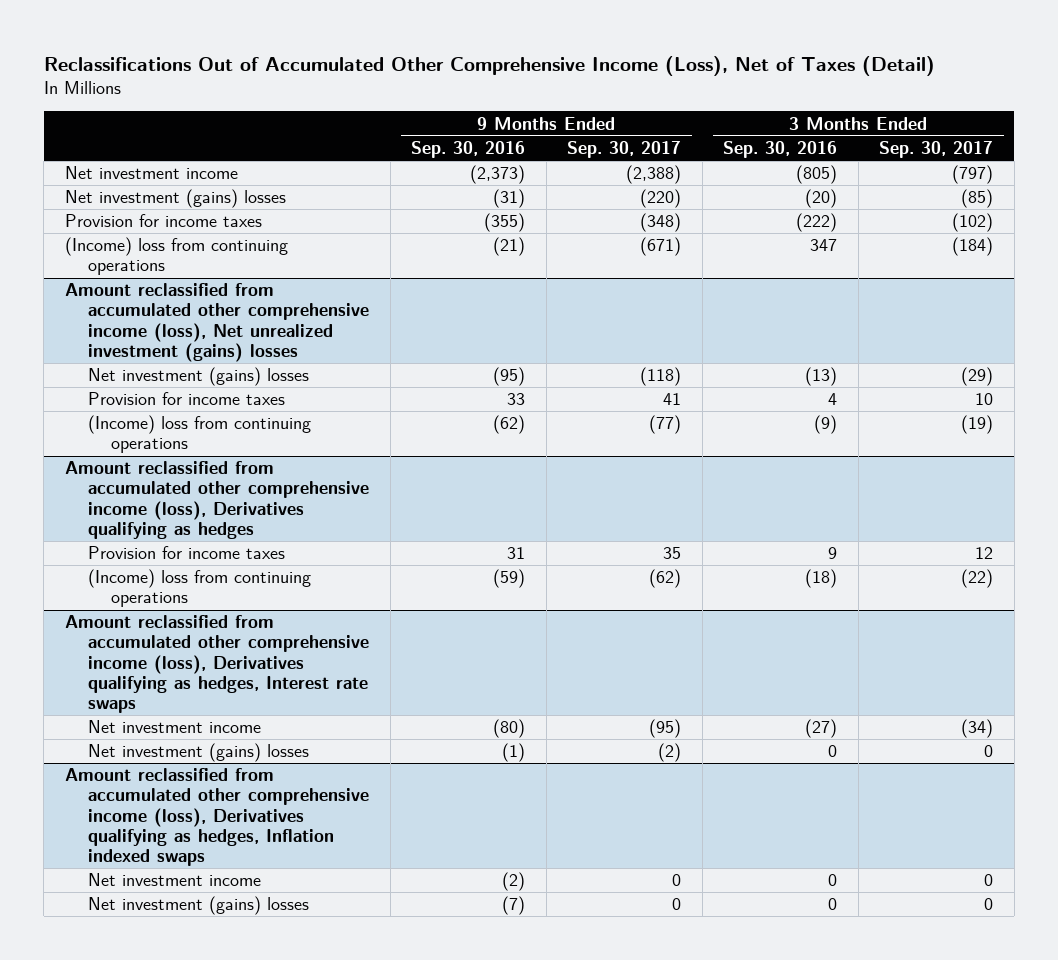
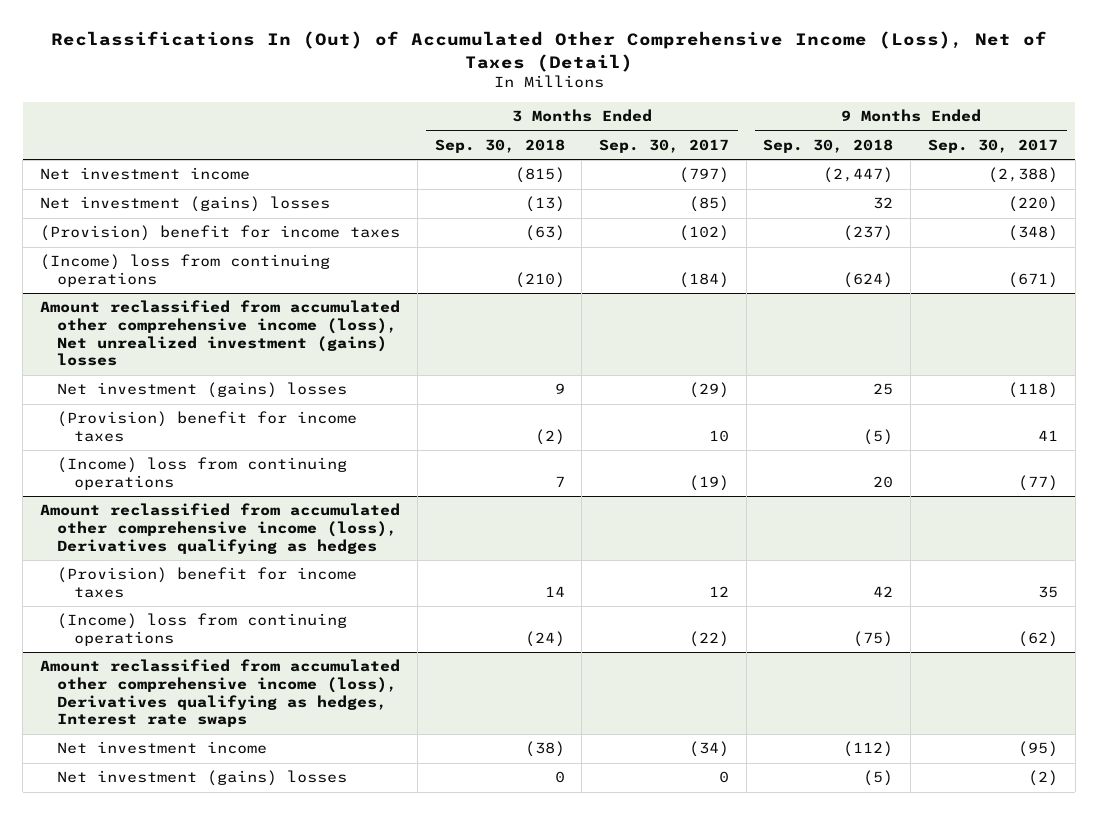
[43,55,935,76] Reclassifications Out of Accumulated Other Comprehensive Income (Loss), Net of Taxes (Detail) -> [51,31,1048,72] Reclassifications In (Out) of Accumulated Other Comprehensive Income (Loss), Net of Taxes (Detail)
[411,141,526,159] Sep. 30, 2016 -> none
[723,141,838,159] Sep. 30, 2016 -> none
none -> [434,138,565,153] Sep. 30, 2018
none -> [763,138,894,153] Sep. 30, 2018
[64,214,262,228] Provision for income taxes -> [40,225,401,242] (Provision) benefit for income taxes
[88,392,286,406] Provision for income taxes -> [57,411,358,443] (Provision) benefit for income taxes
[88,546,286,560] Provision for income taxes -> [57,567,358,599] (Provision) benefit for income taxes
[64,768,370,867] Amount reclassified from accumulated other comprehensive income (loss), Derivatives qualifying as hedges, Inflation indexed swaps -> none
[88,873,262,887] Net investment income -> none
[88,896,310,916] Net investment (gains) losses -> none

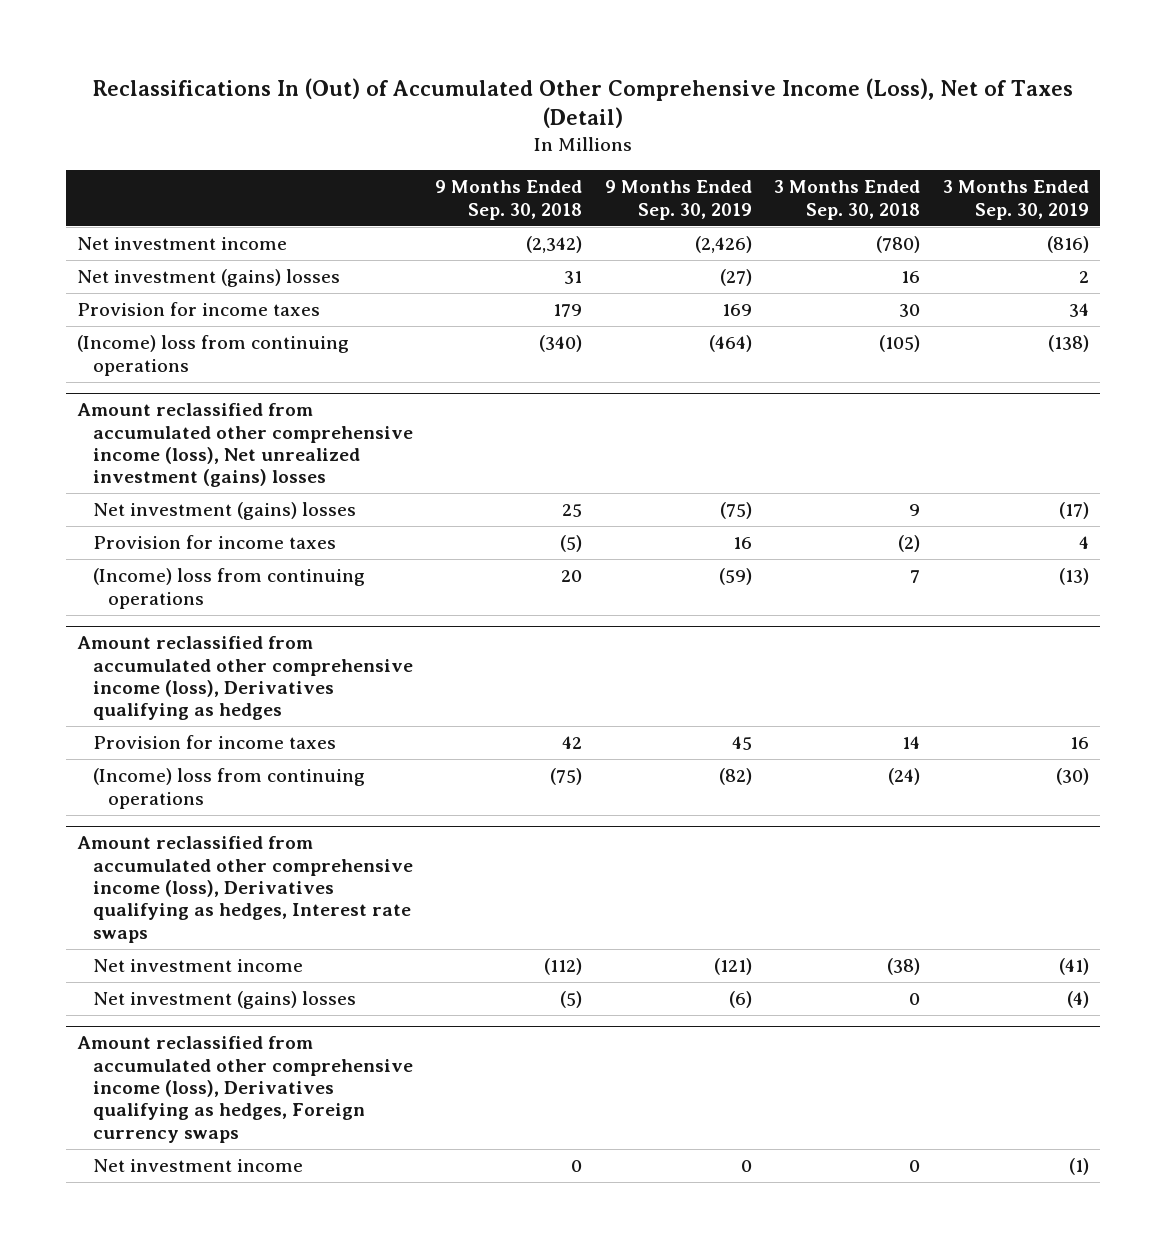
[599,138,730,153] Sep. 30, 2017 -> none
[927,138,1058,153] Sep. 30, 2017 -> none
none -> [604,180,752,220] 9 Months Ended Sep. 30, 2019
none -> [942,180,1089,220] 3 Months Ended Sep. 30, 2019
[514,167,565,184] (815) -> [876,236,921,254] (780)
[823,167,894,184] (2,447) -> [526,236,583,254] (2,342)
[524,196,565,213] (13) -> [901,271,921,284] 16
[873,197,894,210] 32 -> [564,271,583,285] 31
[40,225,401,242] (Provision) benefit for income taxes -> [77,302,321,317] Provision for income taxes
[524,225,565,242] (63) -> [899,304,921,318] 30
[843,225,894,242] (237) -> [553,304,583,318] 179
[514,272,565,289] (210) -> [879,335,921,353] (105)
[843,272,894,289] (624) -> [539,335,583,353] (340)
[57,411,358,443] (Provision) benefit for income taxes -> [92,535,336,550] Provision for income taxes
[57,567,358,599] (Provision) benefit for income taxes -> [92,735,336,750] Provision for income taxes
none -> [77,1036,413,1143] Amount reclassified from accumulated other comprehensive income (loss), Derivatives qualifying as hedges, Foreign currency swaps
none -> [92,1159,303,1173] Net investment income

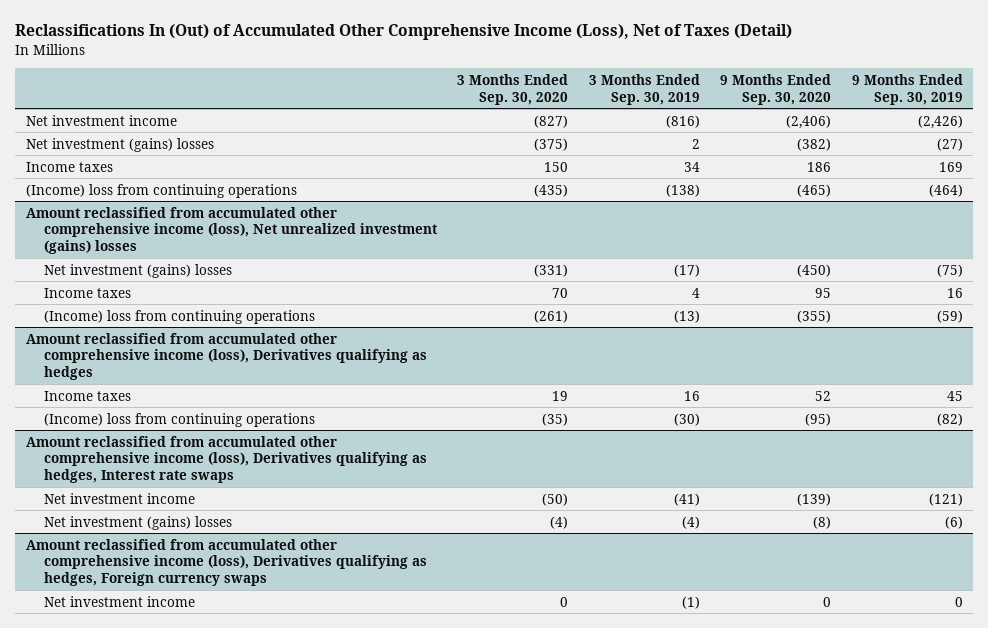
[435,180,583,220] 9 Months Ended Sep. 30, 2018 -> none
[774,180,921,220] 3 Months Ended Sep. 30, 2018 -> none
none -> [457,73,569,105] 3 Months Ended Sep. 30, 2020
none -> [720,73,832,105] 9 Months Ended Sep. 30, 2020
[77,302,321,317] Provision for income taxes -> [25,161,113,172] Income taxes
[92,535,336,550] Provision for income taxes -> [43,287,131,298] Income taxes
[92,735,336,750] Provision for income taxes -> [43,390,131,401] Income taxes

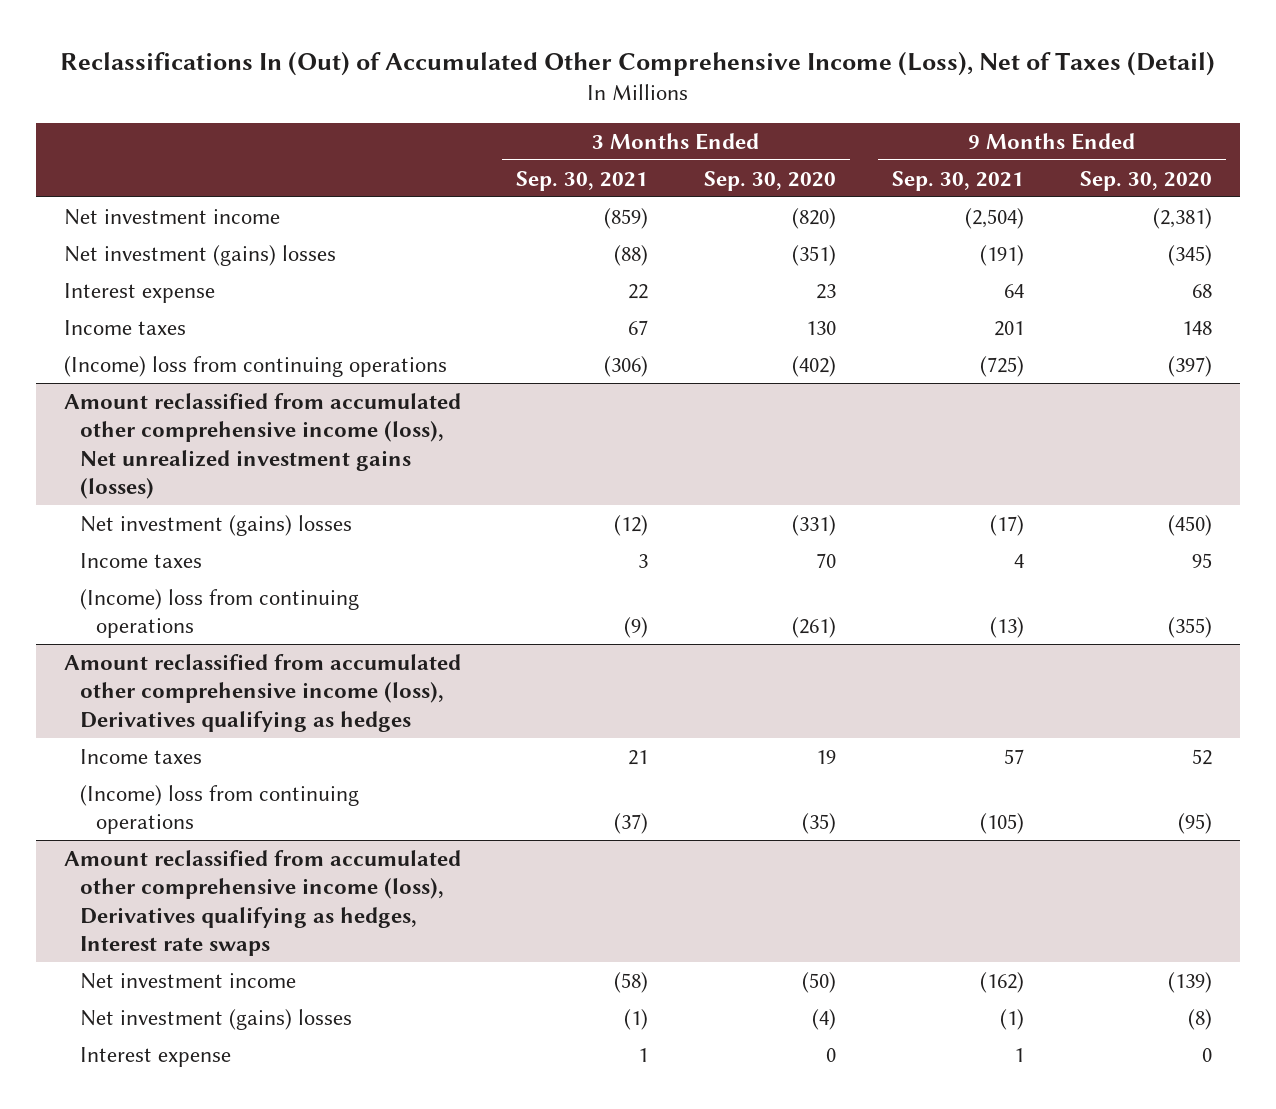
[588,73,700,105] 3 Months Ended Sep. 30, 2019 -> none
[851,73,963,105] 9 Months Ended Sep. 30, 2019 -> none
none -> [516,170,649,191] Sep. 30, 2021
none -> [892,170,1025,191] Sep. 30, 2021
[534,114,569,128] (827) -> [792,207,837,229] (820)
[786,114,832,129] (2,406) -> [1153,207,1213,229] (2,381)
[534,137,569,151] (375) -> [792,244,837,266] (351)
[797,137,832,151] (382) -> [1168,244,1213,266] (345)
none -> [63,282,215,303] Interest expense
[544,161,569,172] 150 -> [806,320,837,335] 130
[807,161,832,172] 186 -> [1182,320,1213,335] 148
[534,183,569,197] (435) -> [792,355,837,377] (402)
[797,183,832,197] (465) -> [1168,355,1213,377] (397)
[25,206,438,255] Amount reclassified from accumulated other comprehensive income (loss), Net unrealized investment (gains) losses -> [63,392,461,500] Amount reclassified from accumulated other comprehensive income (loss), Net unrealized investment gains (losses)
[25,538,427,587] Amount reclassified from accumulated other comprehensive income (loss), Derivatives qualifying as hedges, Foreign currency swaps -> none
[43,595,195,607] Net investment income -> none
none -> [79,1046,231,1067] Interest expense

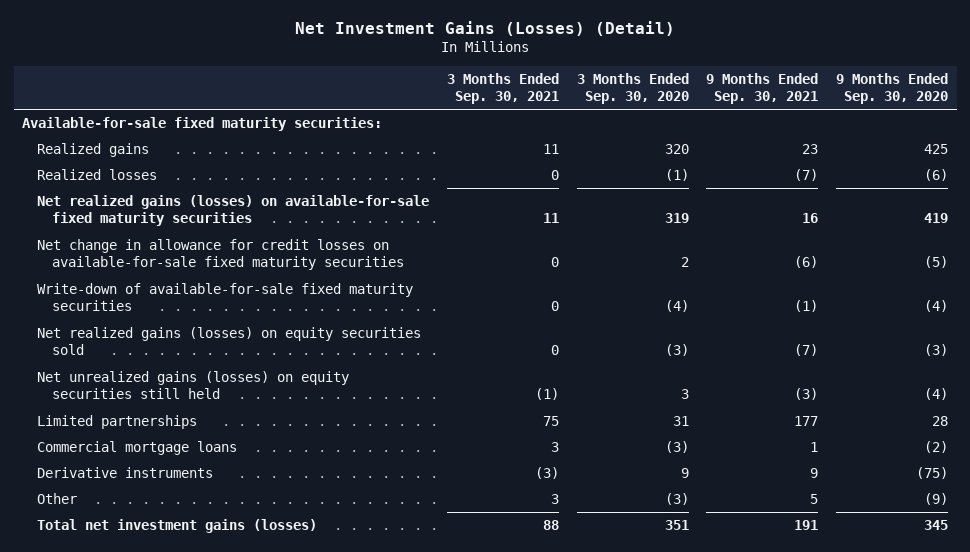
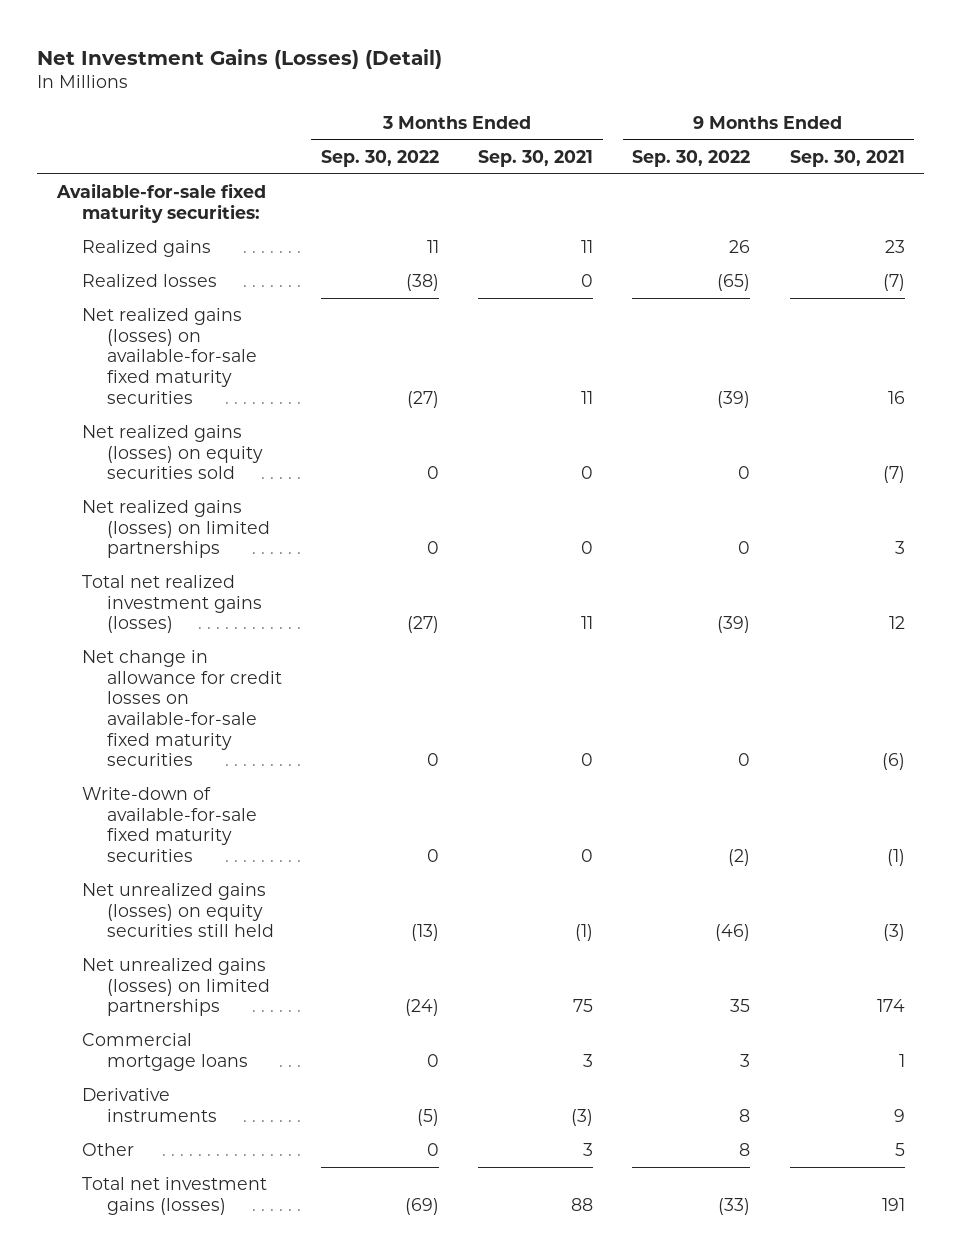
[576,72,689,104] 3 Months Ended Sep. 30, 2020 -> none
[835,72,948,104] 9 Months Ended Sep. 30, 2020 -> none
none -> [320,149,439,167] Sep. 30, 2022
none -> [632,149,751,167] Sep. 30, 2022
[37,327,422,356] Net realized gains (losses) on equity securities sold -> [81,425,263,480] Net realized gains (losses) on equity securities sold
none -> [81,500,270,559] Net realized gains (losses) on limited partnerships
none -> [81,575,262,634] Total net realized investment gains (losses)
[37,415,198,430] Limited partnerships -> none
none -> [81,958,270,1017] Net unrealized gains (losses) on limited partnerships

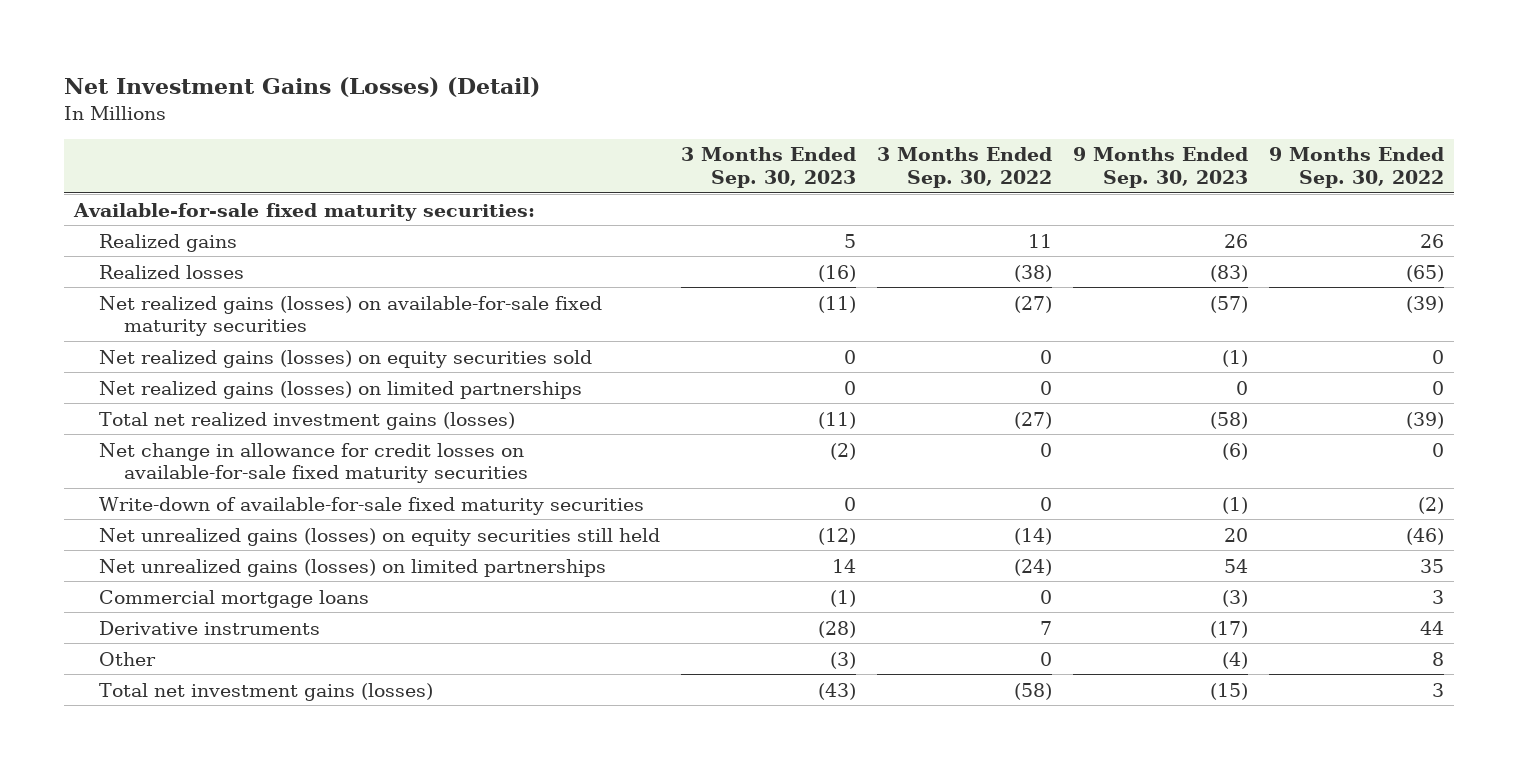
[478,149,594,167] Sep. 30, 2021 -> none
[789,149,905,167] Sep. 30, 2021 -> none
none -> [680,147,856,189] 3 Months Ended Sep. 30, 2023
none -> [1072,147,1248,189] 9 Months Ended Sep. 30, 2023
[410,924,439,942] (13) -> [1013,527,1052,545] (14)
[416,1108,439,1126] (5) -> [1039,620,1052,635] 7
[739,1108,751,1122] 8 -> [1419,620,1444,635] 44
[404,1197,439,1215] (69) -> [1013,682,1052,700] (58)
[718,1197,751,1215] (33) -> [1431,682,1444,697] 3

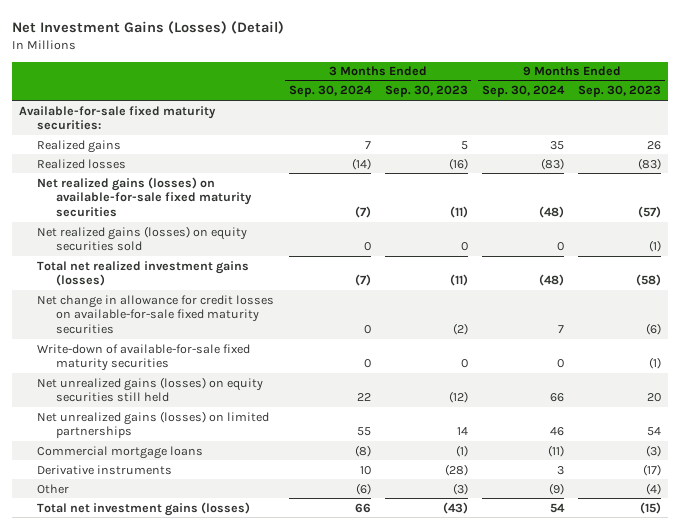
[876,147,1052,189] 3 Months Ended Sep. 30, 2022 -> none
[1268,147,1444,189] 9 Months Ended Sep. 30, 2022 -> none
none -> [288,85,372,98] Sep. 30, 2024
none -> [482,85,566,98] Sep. 30, 2024
[98,380,582,399] Net realized gains (losses) on limited partnerships -> none

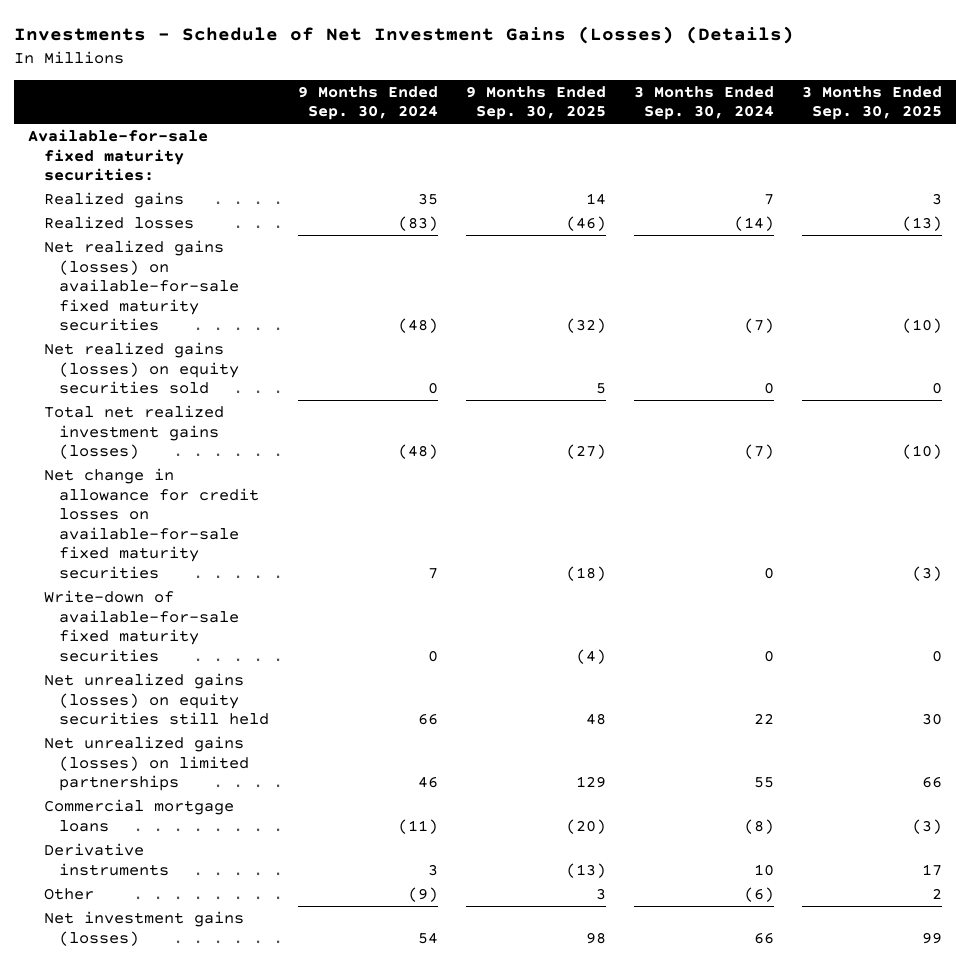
[11,20,284,34] Net Investment Gains (Losses) (Detail) -> [13,26,794,45] Investments - Schedule of Net Investment Gains (Losses) (Details)
[384,85,468,98] Sep. 30, 2023 -> none
[578,85,662,98] Sep. 30, 2023 -> none
none -> [465,85,606,121] 9 Months Ended Sep. 30, 2025
none -> [801,85,942,121] 3 Months Ended Sep. 30, 2025
[37,501,251,516] Total net investment gains (losses) -> [43,910,244,946] Net investment gains (losses)

